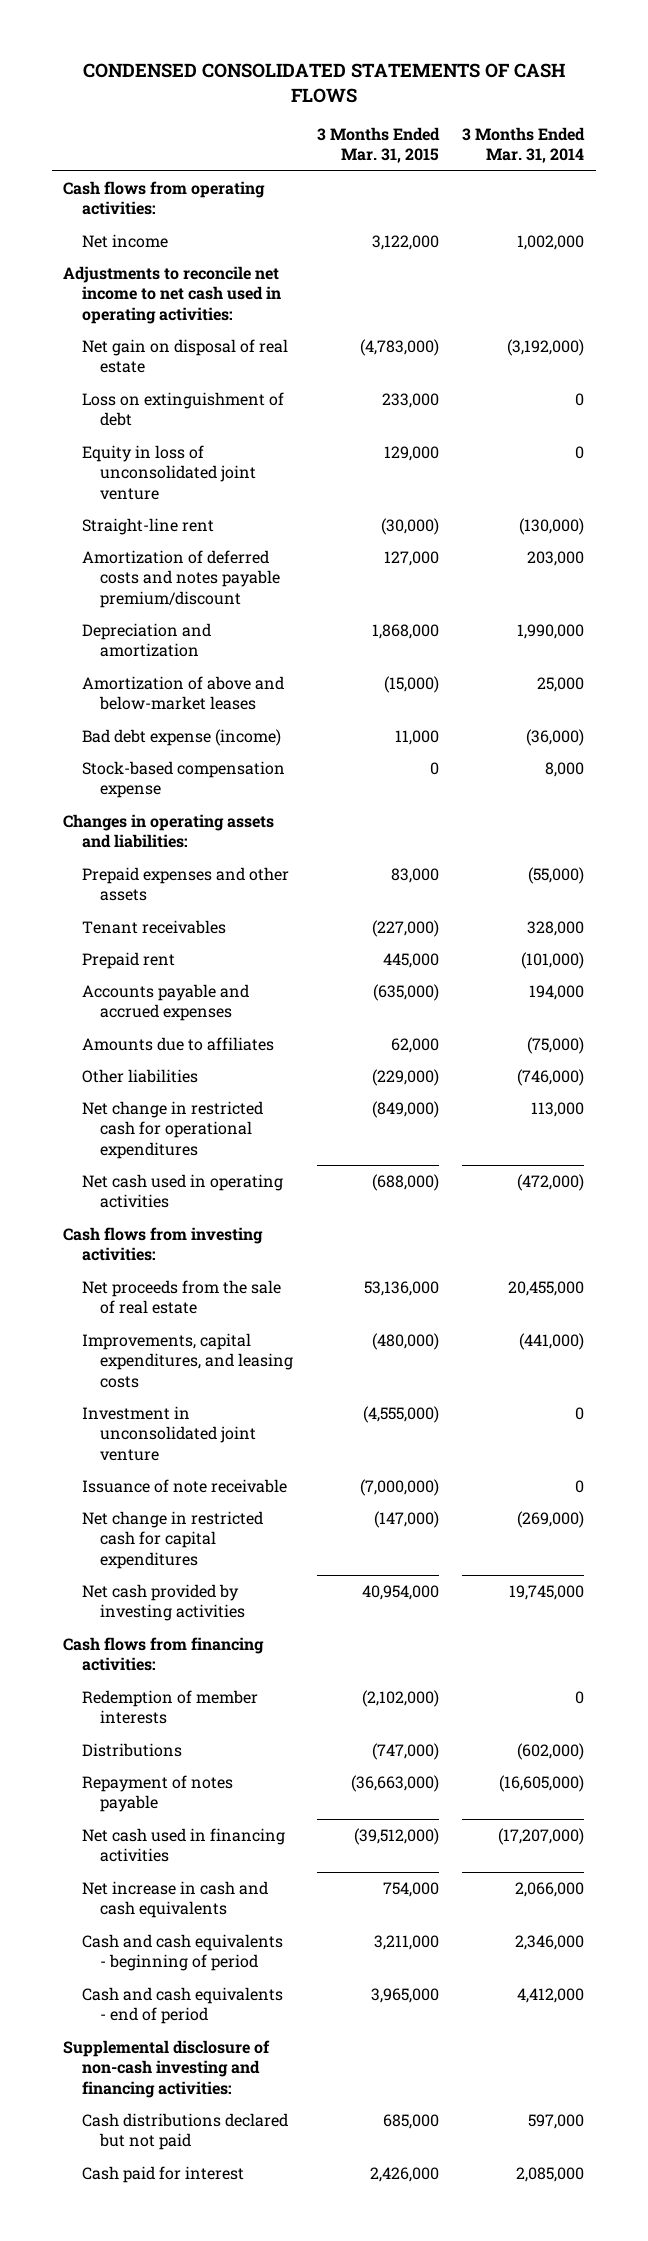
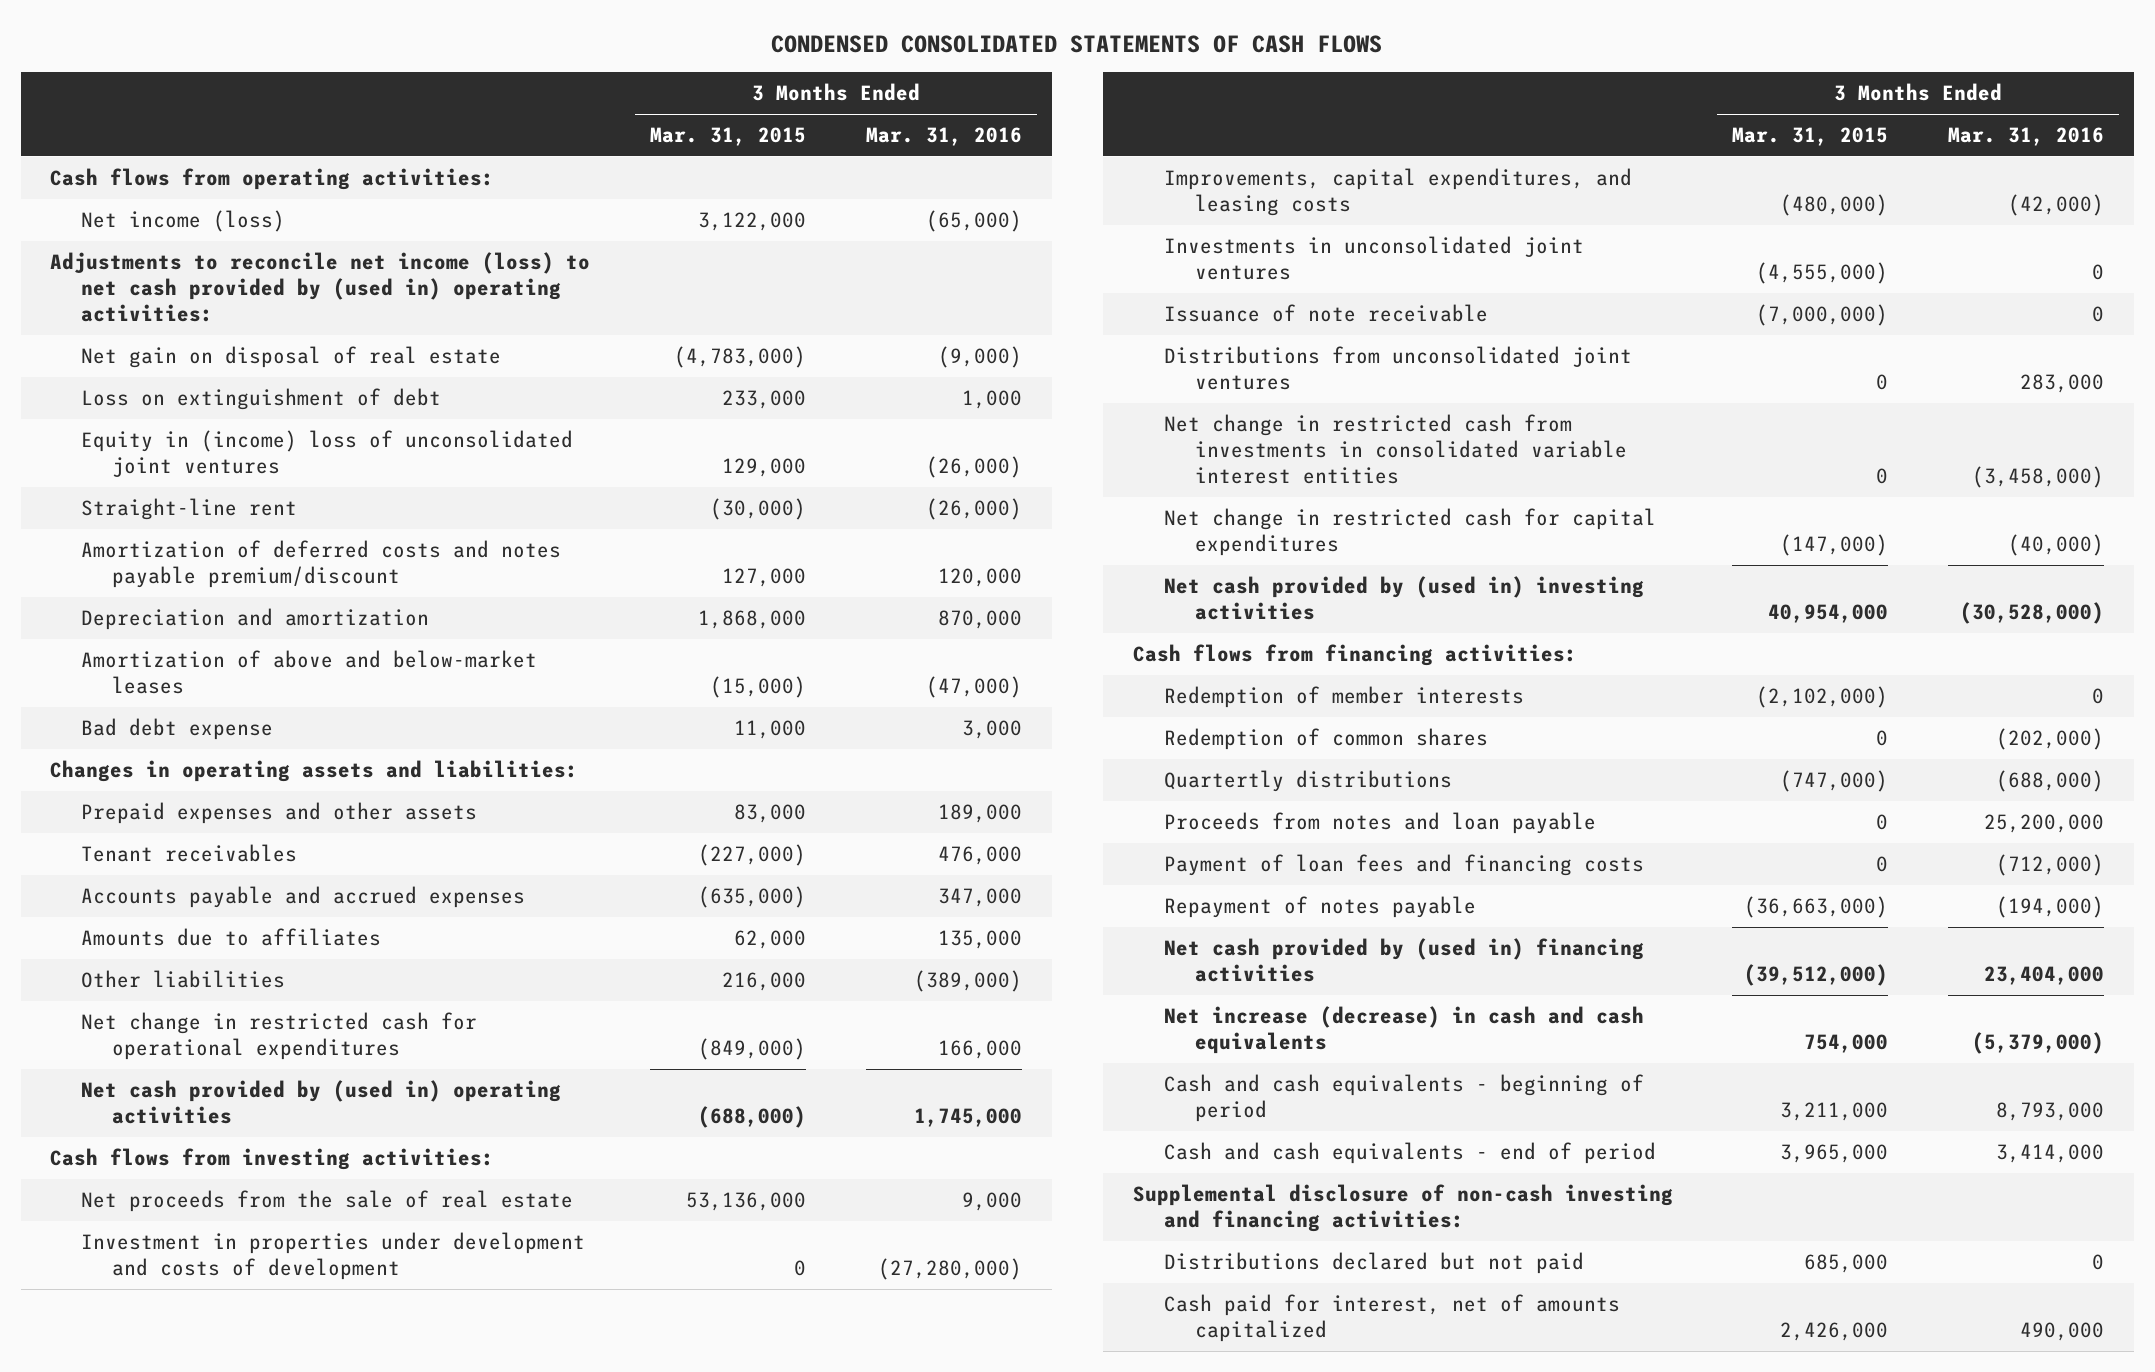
[462,126,586,164] 3 Months Ended Mar. 31, 2014 -> none
none -> [866,127,1023,147] Mar. 31, 2016
[81,233,168,248] Net income -> [81,209,286,232] Net income (loss)
[63,265,281,324] Adjustments to reconcile net income to net cash used in operating activities: -> [50,251,591,323] Adjustments to reconcile net income (loss) to net cash provided by (used in) operating activities:
[81,444,256,500] Equity in loss of unconsolidated joint venture -> [81,429,574,478] Equity in (income) loss of unconsolidated joint ventures
[81,760,285,799] Stock-based compensation expense -> none
[81,728,281,746] Bad debt expense (income) -> [81,717,274,740] Bad debt expense
[81,951,175,969] Prepaid rent -> none
[371,1068,439,1086] (229,000) -> [722,971,807,991] 216,000
[81,1173,283,1209] Net cash used in operating activities -> [81,1079,562,1125] Net cash provided by (used in) operating activities
none -> [81,1231,586,1281] Investment in properties under development and costs of development
[81,1405,256,1461] Investment in unconsolidated joint venture -> [1163,235,1584,281] Investments in unconsolidated joint ventures
none -> [1163,345,1632,391] Distributions from unconsolidated joint ventures
none -> [1163,413,1627,485] Net change in restricted cash from investments in consolidated variable interest entities
[81,1583,245,1622] Net cash provided by investing activities -> [1163,575,1644,621] Net cash provided by (used in) investing activities
none -> [1163,727,1488,750] Redemption of common shares
[81,1742,182,1757] Distributions -> [1163,769,1452,792] Quartertly distributions
none -> [1163,811,1596,834] Proceeds from notes and loan payable
none -> [1163,853,1644,876] Payment of loan fees and financing costs
[81,1827,285,1863] Net cash used in financing activities -> [1163,937,1644,983] Net cash provided by (used in) financing activities
[81,1880,268,1919] Net increase in cash and cash equivalents -> [1163,1005,1644,1055] Net increase (decrease) in cash and cash equivalents
[81,2112,288,2151] Cash distributions declared but not paid -> [1163,1251,1584,1274] Distributions declared but not paid
[81,2165,244,2183] Cash paid for interest -> [1163,1293,1620,1343] Cash paid for interest, net of amounts capitalized

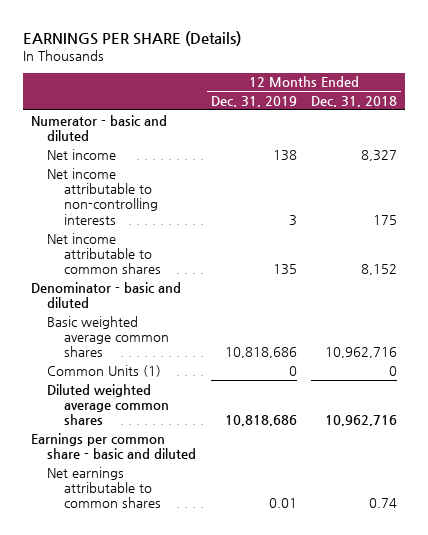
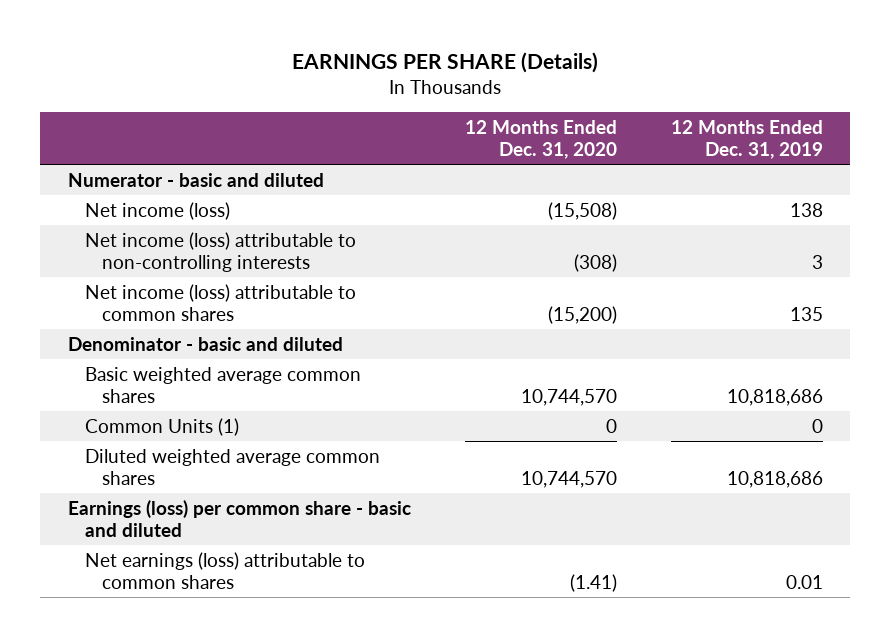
[311,95,398,107] Dec. 31, 2018 -> none
none -> [464,119,617,159] 12 Months Ended Dec. 31, 2020
[47,148,117,160] Net income -> [85,201,231,220] Net income (loss)
[47,167,159,225] Net income attributable to non-controlling interests -> [85,231,357,272] Net income (loss) attributable to non-controlling interests
[47,232,162,275] Net income attributable to common shares -> [85,283,357,321] Net income (loss) attributable to common shares
[30,432,197,460] Earnings per common share - basic and diluted -> [67,499,411,537] Earnings (loss) per common share - basic and diluted
[47,466,162,509] Net earnings attributable to common shares -> [85,551,366,589] Net earnings (loss) attributable to common shares

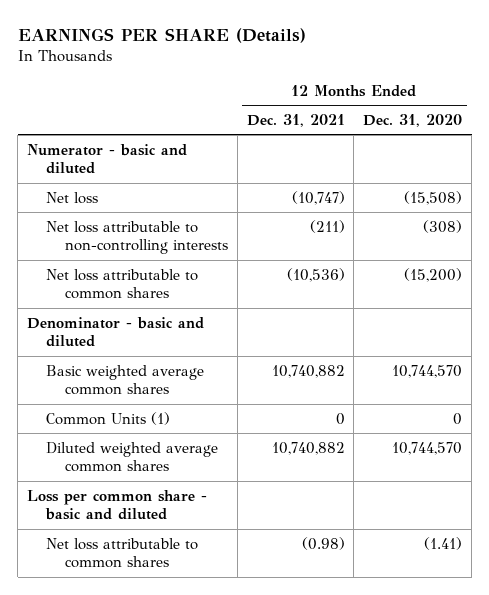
[671,119,824,159] 12 Months Ended Dec. 31, 2019 -> none
none -> [246,114,345,128] Dec. 31, 2021
[85,201,231,220] Net income (loss) -> [45,191,98,204] Net loss
[85,231,357,272] Net income (loss) attributable to non-controlling interests -> [45,220,228,255] Net loss attributable to non-controlling interests
[85,283,357,321] Net income (loss) attributable to common shares -> [45,268,198,300] Net loss attributable to common shares
[67,499,411,537] Earnings (loss) per common share - basic and diluted -> [26,489,207,521] Loss per common share - basic and diluted
[85,551,366,589] Net earnings (loss) attributable to common shares -> [45,537,198,569] Net loss attributable to common shares

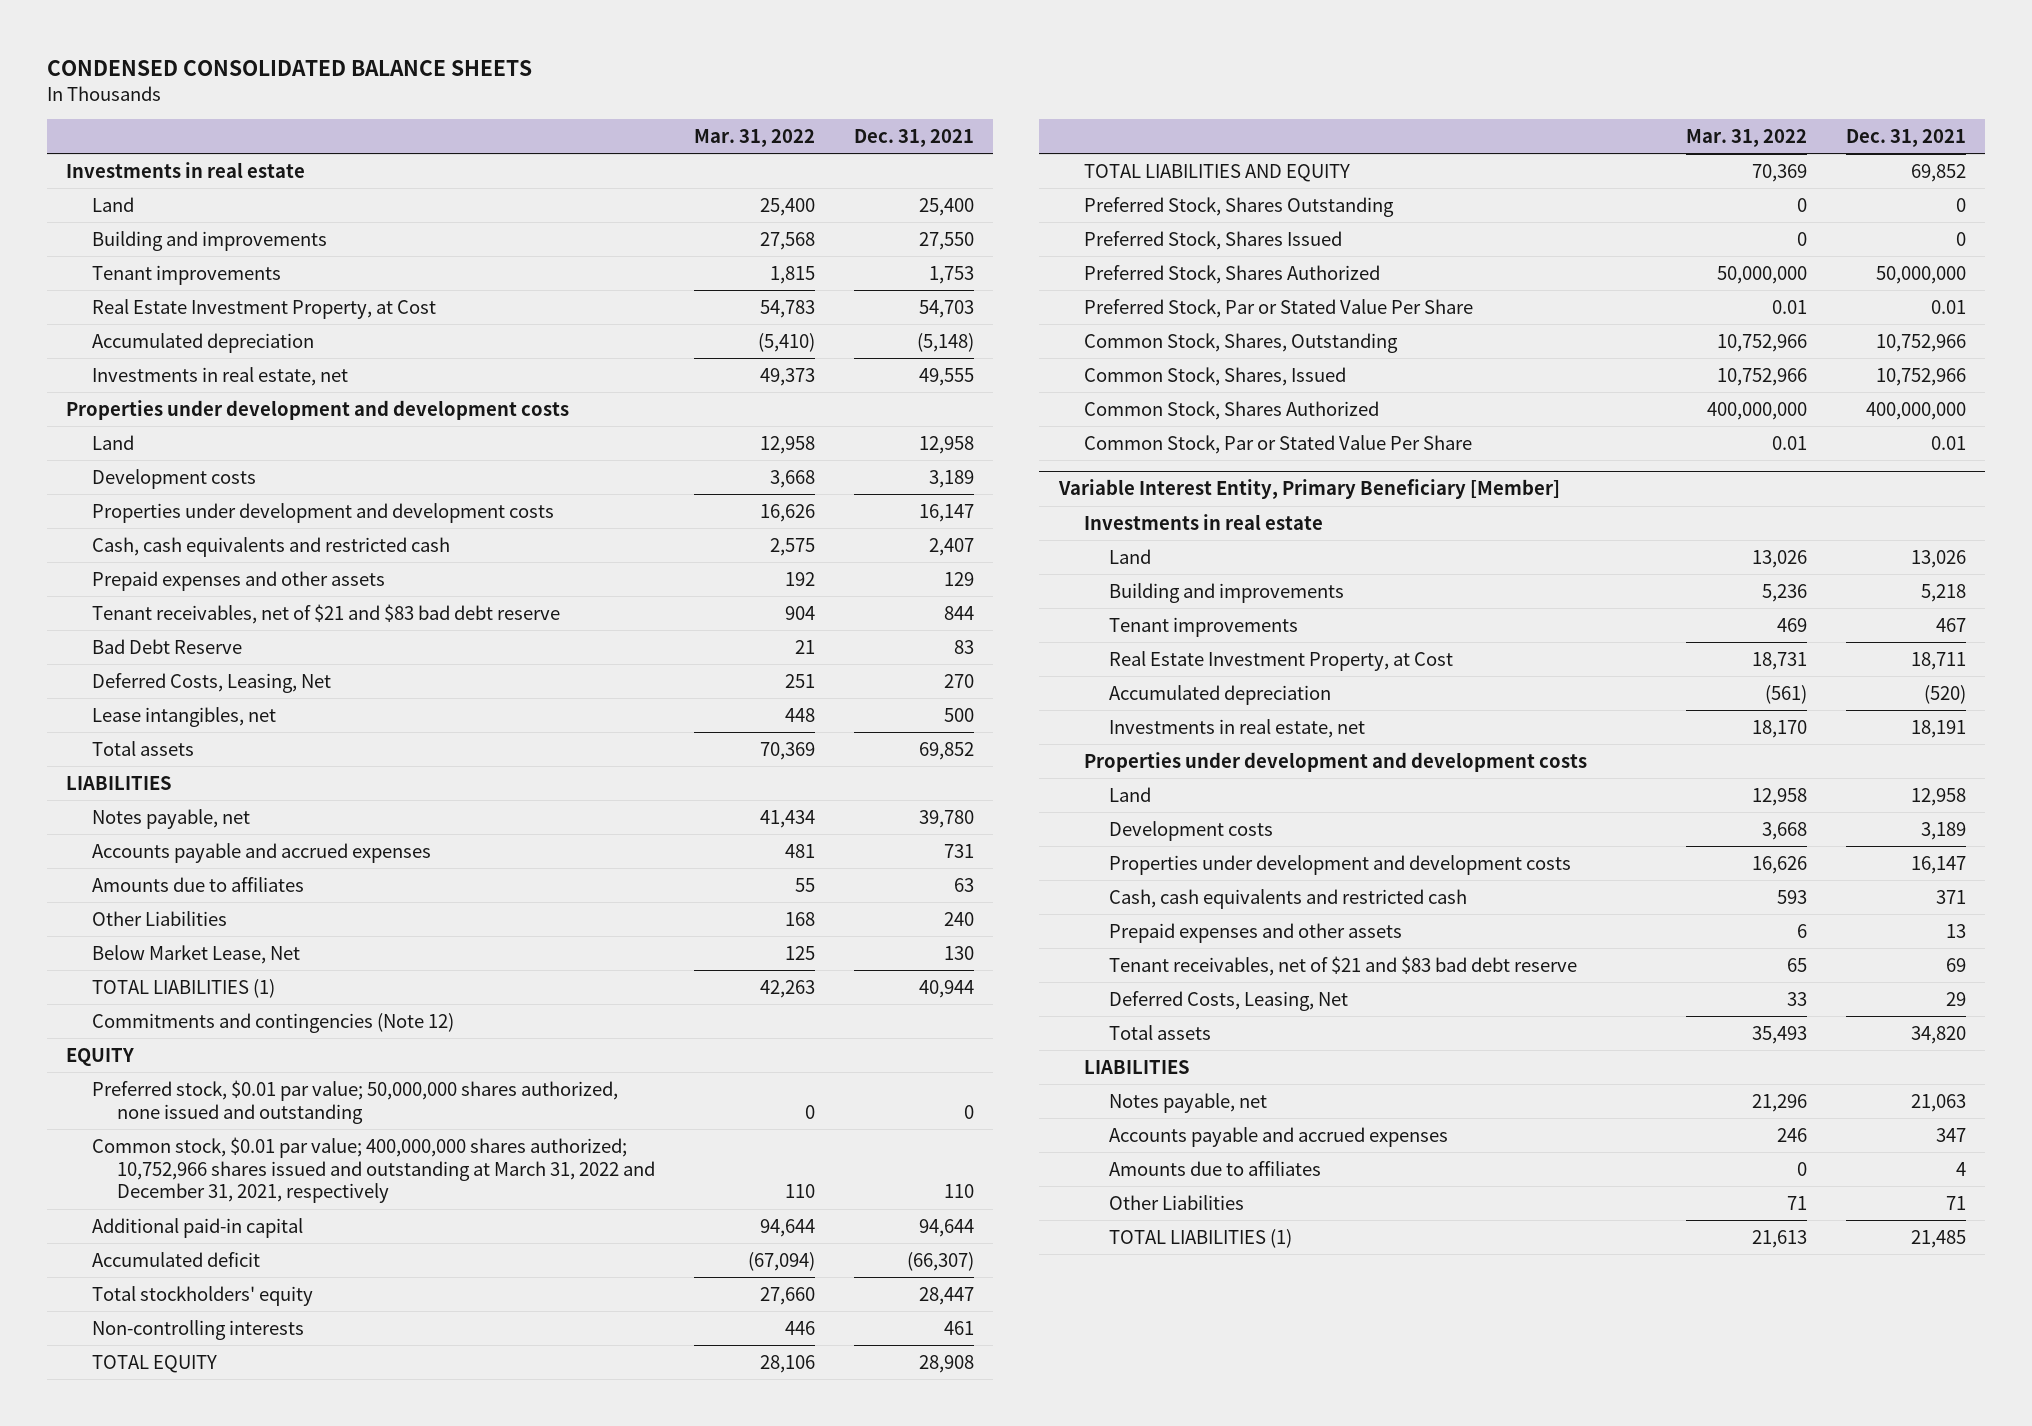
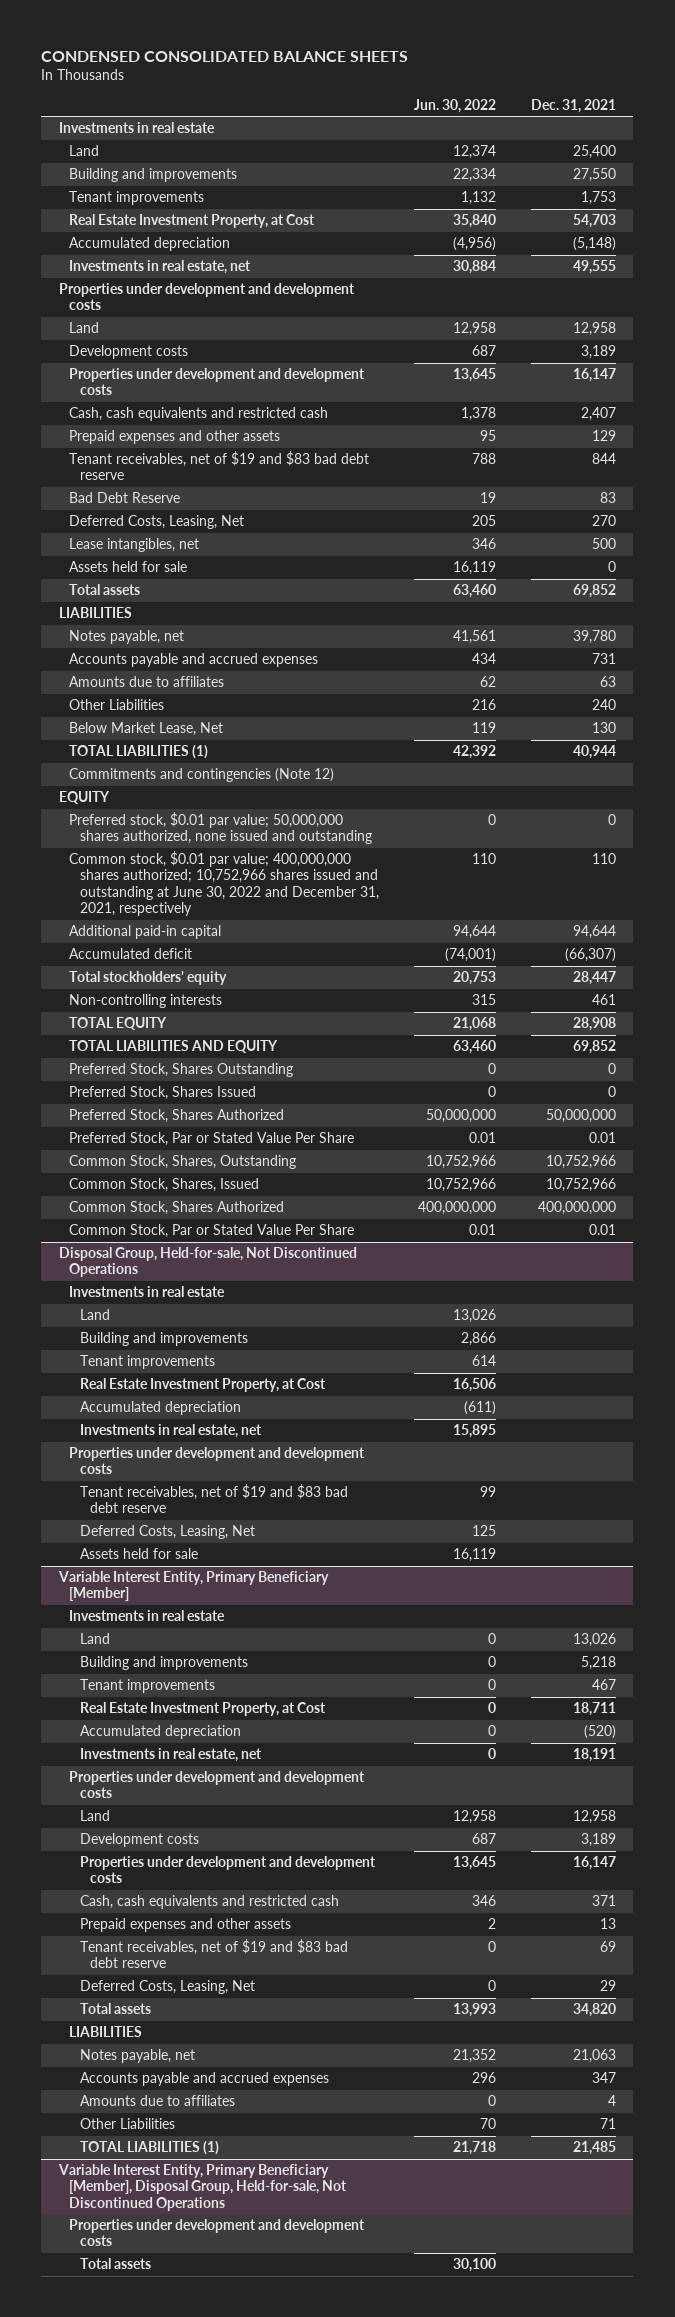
[693,128,815,147] Mar. 31, 2022 -> none
none -> [413,98,496,113] Jun. 30, 2022
[91,603,560,624] Tenant receivables, net of $21 and $83 bad debt reserve -> [69,451,370,481] Tenant receivables, net of $19 and $83 bad debt reserve
none -> [69,561,188,573] Assets held for sale
[91,1136,656,1204] Common stock, $0.01 par value; 400,000,000 shares authorized; 10,752,966 shares issued and outstanding at March 31, 2022 and December 31, 2021, respectively -> [69,851,379,917] Common stock, $0.01 par value; 400,000,000 shares authorized; 10,752,966 shares issued and outstanding at June 30, 2022 and December 31, 2021, respectively
none -> [58,1247,357,1278] Disposal Group, Held-for-sale, Not Discontinued Operations
none -> [69,1286,226,1298] Investments in real estate
none -> [79,1309,110,1321] Land
none -> [79,1332,248,1347] Building and improvements
none -> [79,1355,215,1370] Tenant improvements
none -> [79,1378,326,1393] Real Estate Investment Property, at Cost
none -> [79,1401,241,1416] Accumulated depreciation
none -> [79,1424,262,1439] Investments in real estate, net
none -> [69,1447,366,1475] Properties under development and development costs
none -> [79,1484,348,1514] Tenant receivables, net of $19 and $83 bad debt reserve
none -> [79,1525,255,1540] Deferred Costs, Leasing, Net
none -> [79,1548,198,1560] Assets held for sale
[1109,955,1578,976] Tenant receivables, net of $21 and $83 bad debt reserve -> [79,1939,348,1969] Tenant receivables, net of $19 and $83 bad debt reserve
none -> [57,2164,348,2211] Variable Interest Entity, Primary Beneficiary [Member], Disposal Group, Held-for-sale, Not Discontinued Operations
none -> [69,2219,366,2247] Properties under development and development costs
none -> [79,2258,151,2270] Total assets

